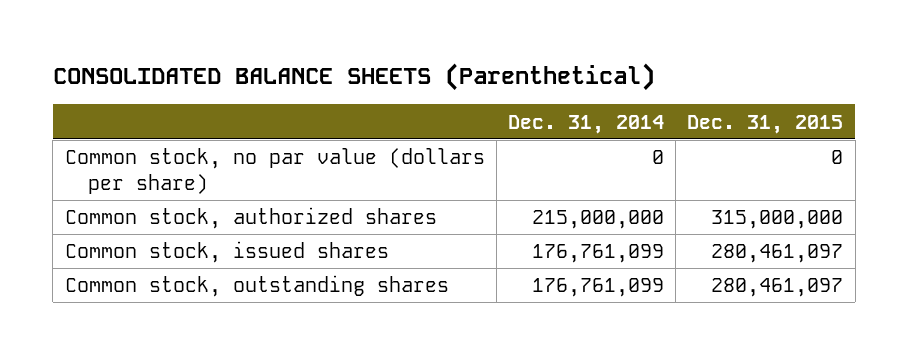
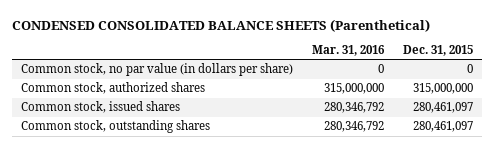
[52,63,655,92] CONSOLIDATED BALANCE SHEETS (Parenthetical) -> [11,18,430,32] CONDENSED CONSOLIDATED BALANCE SHEETS (Parenthetical)
[507,114,664,134] Dec. 31, 2014 -> none
none -> [312,45,386,57] Mar. 31, 2016
[64,148,485,195] Common stock, no par value (dollars per share) -> [21,63,294,77] Common stock, no par value (in dollars per share)

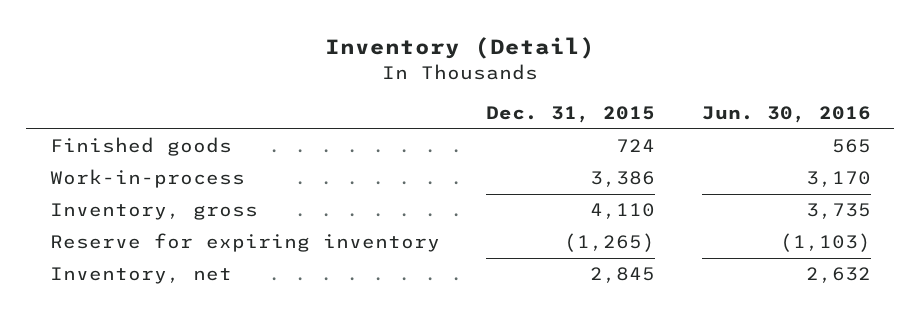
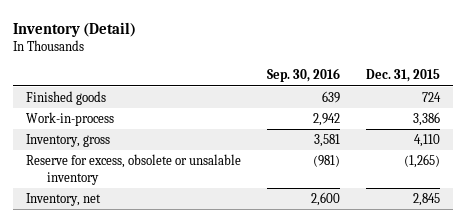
[701,105,871,123] Jun. 30, 2016 -> none
none -> [267,68,341,83] Sep. 30, 2016
[49,233,440,253] Reserve for expiring inventory -> [26,154,242,185] Reserve for excess, obsolete or unsalable inventory

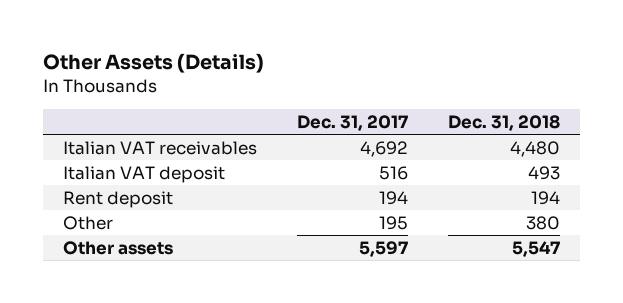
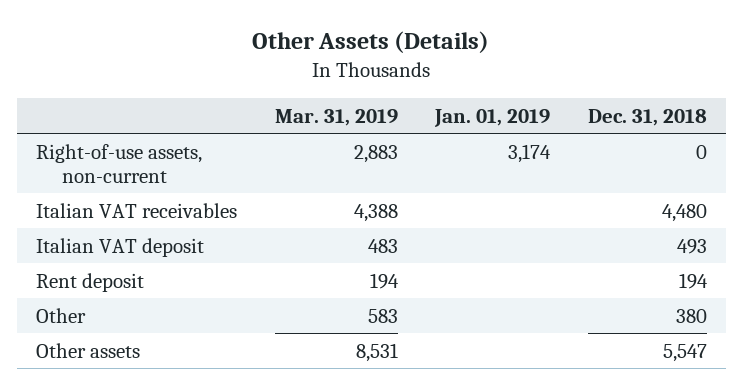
[297,114,409,131] Dec. 31, 2017 -> none
none -> [274,108,398,126] Mar. 31, 2019
none -> [434,108,551,127] Jan. 01, 2019
none -> [35,143,202,183] Right-of-use assets, non-current

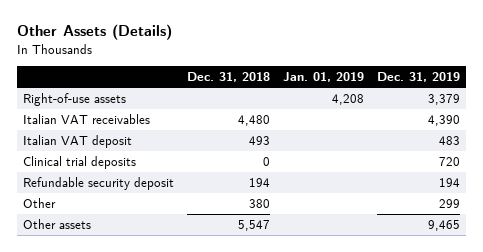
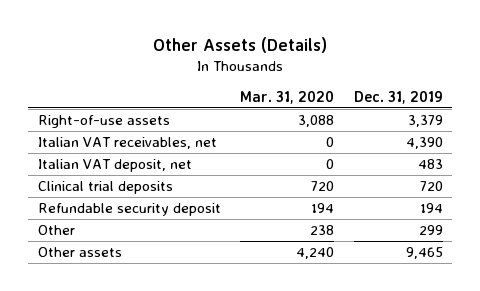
[186,72,270,83] Dec. 31, 2018 -> none
[282,72,364,83] Jan. 01, 2019 -> none
none -> [240,91,335,105] Mar. 31, 2020
[22,113,150,124] Italian VAT receivables -> [37,137,217,150] Italian VAT receivables, net
[22,134,132,148] Italian VAT deposit -> [37,159,192,173] Italian VAT deposit, net

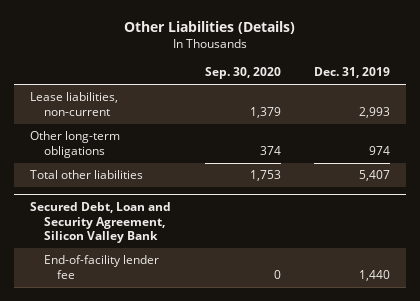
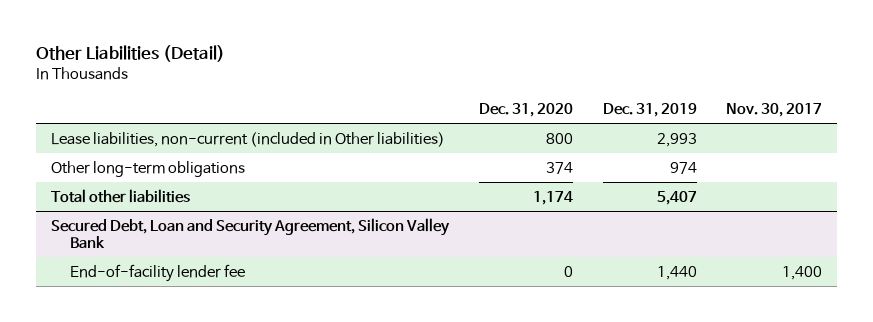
[124,21,296,35] Other Liabilities (Details) -> [35,45,225,63] Other Liabilities (Detail)
[204,67,281,80] Sep. 30, 2020 -> none
none -> [478,103,573,118] Dec. 31, 2020
none -> [726,103,823,118] Nov. 30, 2017
[30,92,119,117] Lease liabilities, non-current -> [50,131,445,147] Lease liabilities, non-current (included in Other liabilities)

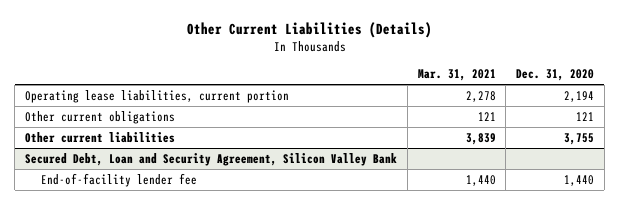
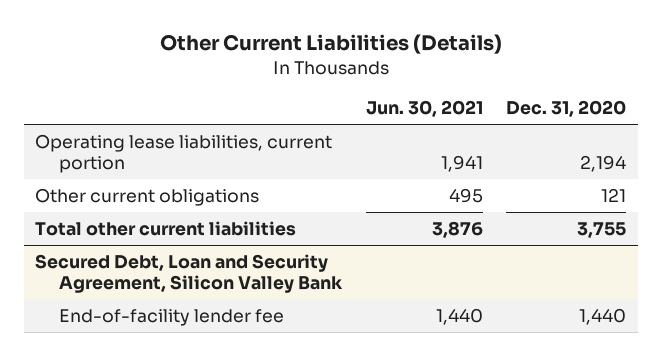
[417,69,496,82] Mar. 31, 2021 -> none
none -> [365,100,483,118] Jun. 30, 2021
[25,131,176,143] Other current liabilities -> [35,220,297,236] Total other current liabilities

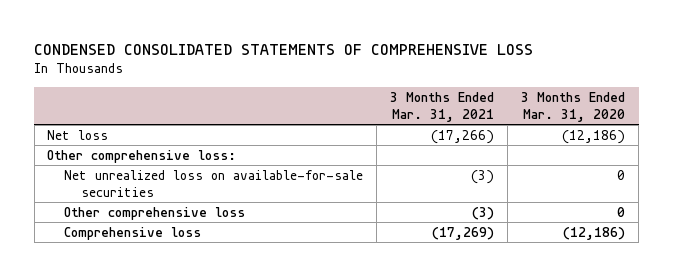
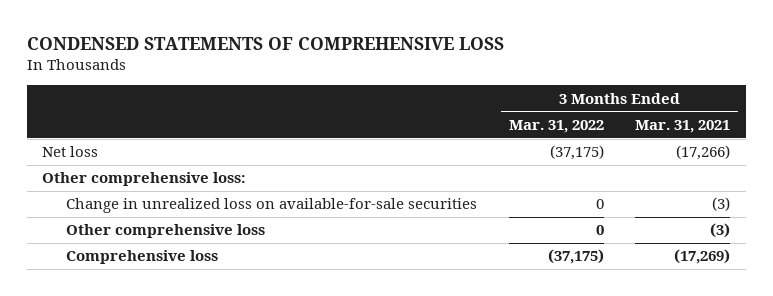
[34,44,534,56] CONDENSED CONSOLIDATED STATEMENTS OF COMPREHENSIVE LOSS -> [26,36,504,50] CONDENSED STATEMENTS OF COMPREHENSIVE LOSS
[521,91,626,122] 3 Months Ended Mar. 31, 2020 -> none
none -> [508,119,604,133] Mar. 31, 2022
[64,169,364,197] Net unrealized loss on available-for-sale securities -> [66,198,478,214] Change in unrealized loss on available-for-sale securities

